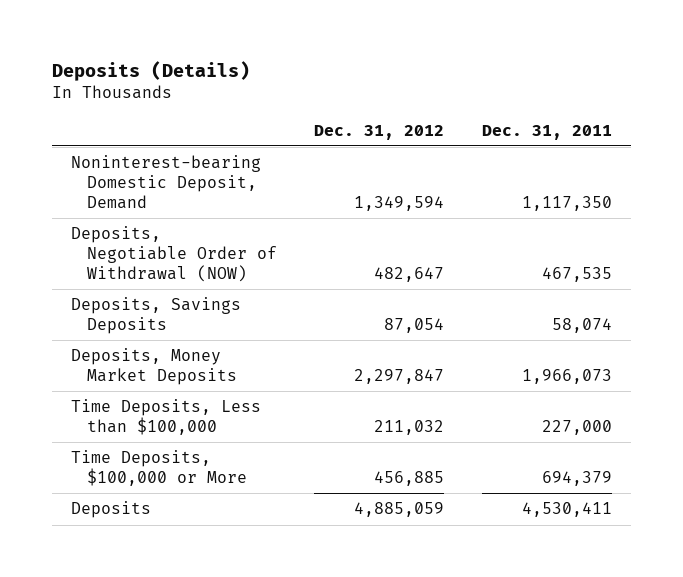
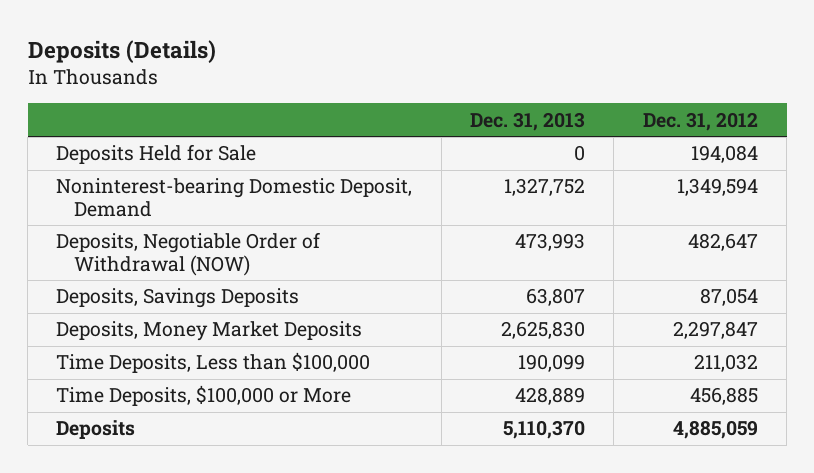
[481,124,612,140] Dec. 31, 2011 -> none
none -> [470,111,586,131] Dec. 31, 2013
none -> [56,144,257,165] Deposits Held for Sale

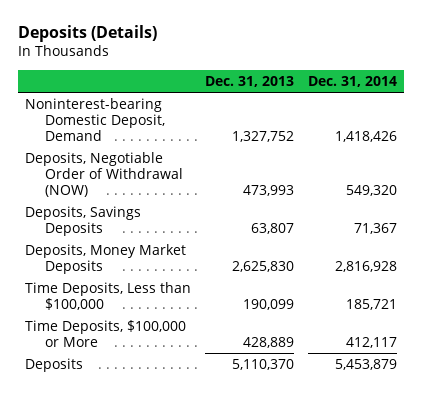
[642,111,758,131] Dec. 31, 2012 -> none
none -> [308,75,398,87] Dec. 31, 2014
[56,144,257,165] Deposits Held for Sale -> none

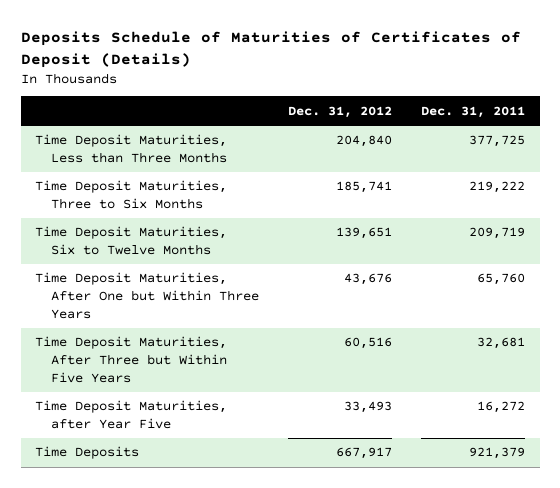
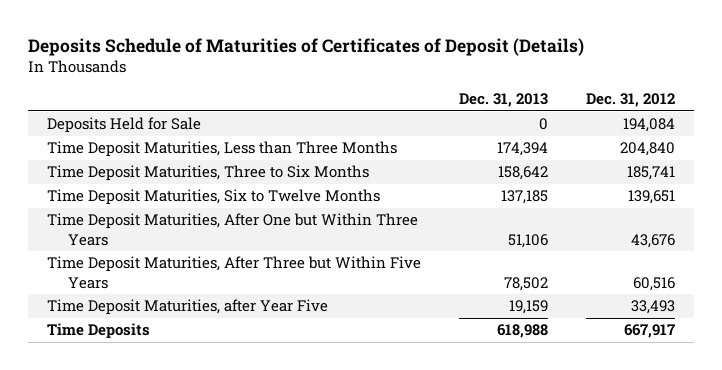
[421,105,526,118] Dec. 31, 2011 -> none
none -> [458,93,548,108] Dec. 31, 2013
none -> [47,117,202,134] Deposits Held for Sale

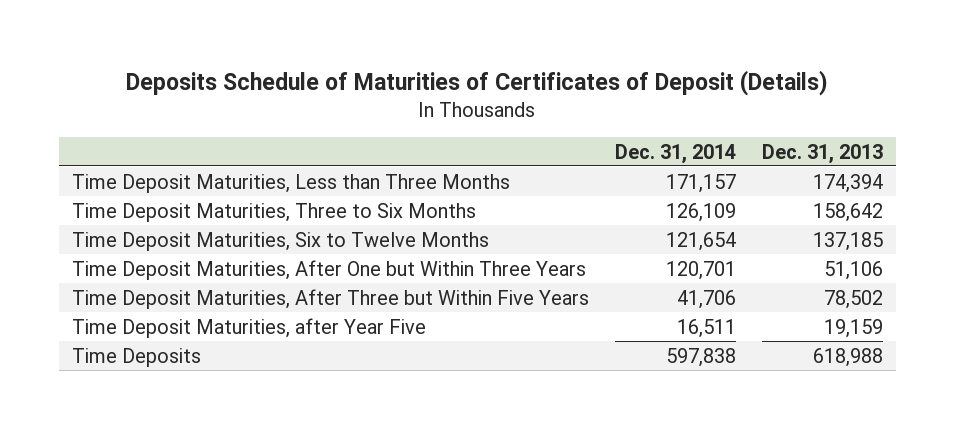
[585,93,675,108] Dec. 31, 2012 -> none
none -> [614,143,736,164] Dec. 31, 2014
[47,117,202,134] Deposits Held for Sale -> none

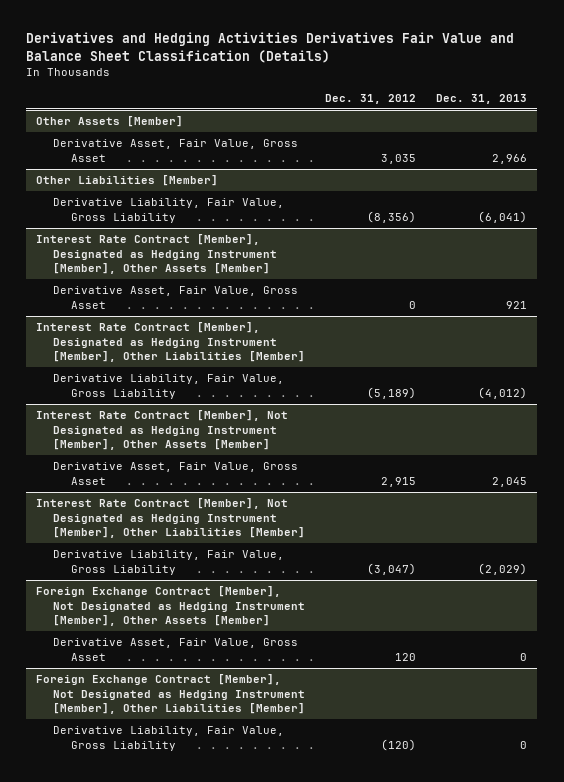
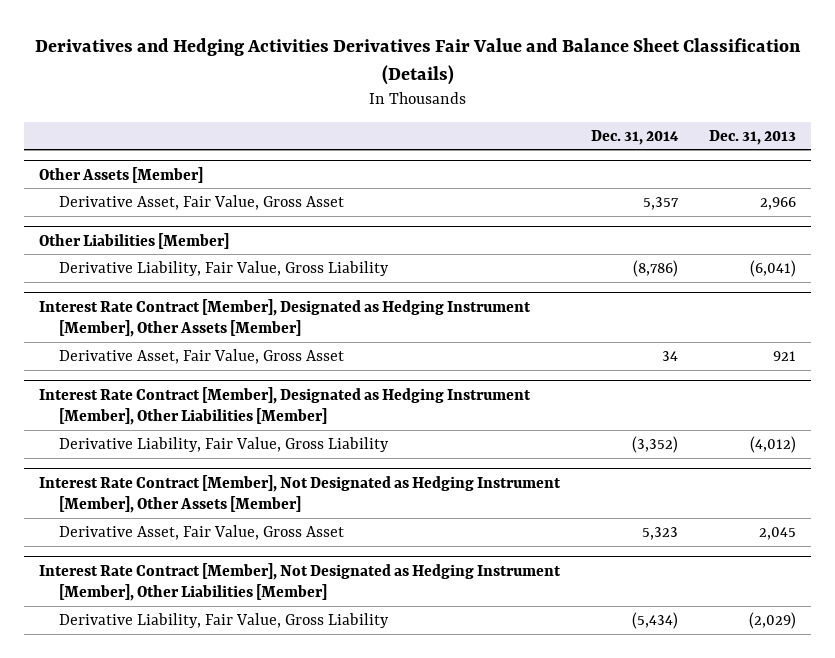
[325,93,417,104] Dec. 31, 2012 -> none
none -> [591,129,680,145] Dec. 31, 2014
[36,586,306,626] Foreign Exchange Contract [Member], Not Designated as Hedging Instrument [Member], Other Assets [Member] -> none
[53,638,299,661] Derivative Asset, Fair Value, Gross Asset -> none
[36,674,306,714] Foreign Exchange Contract [Member], Not Designated as Hedging Instrument [Member], Other Liabilities [Member] -> none
[53,726,285,751] Derivative Liability, Fair Value, Gross Liability -> none

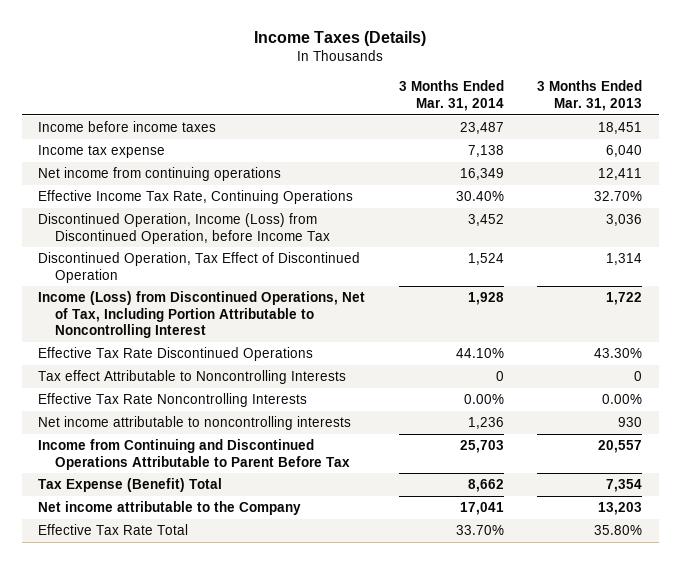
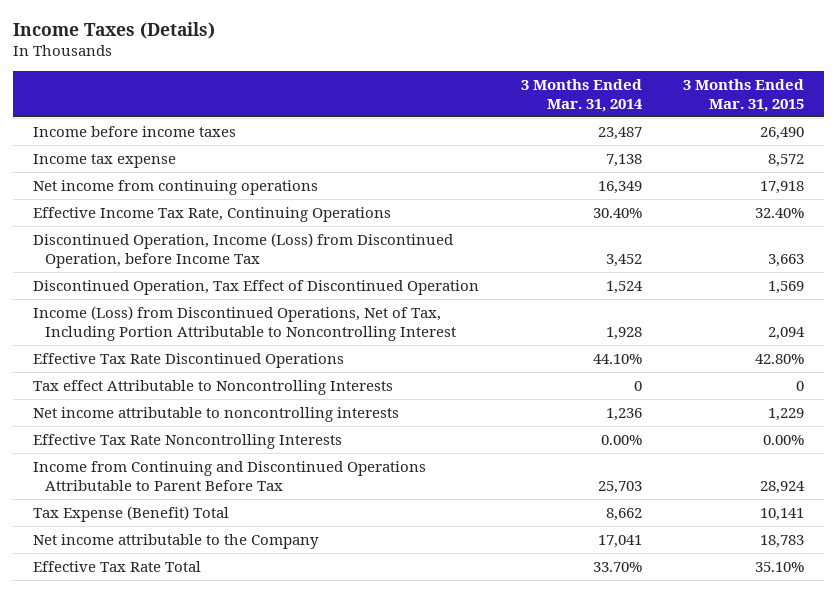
[536,80,642,111] 3 Months Ended Mar. 31, 2013 -> none
none -> [682,78,804,112] 3 Months Ended Mar. 31, 2015
[38,393,308,408] Effective Tax Rate Noncontrolling Interests -> [33,433,343,449] Effective Tax Rate Noncontrolling Interests

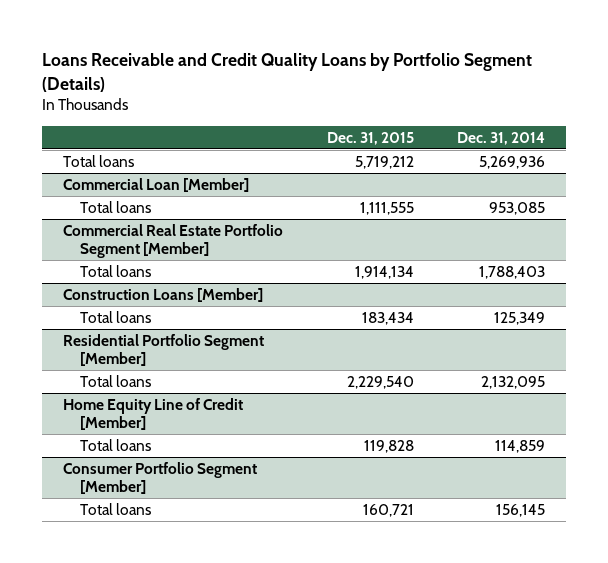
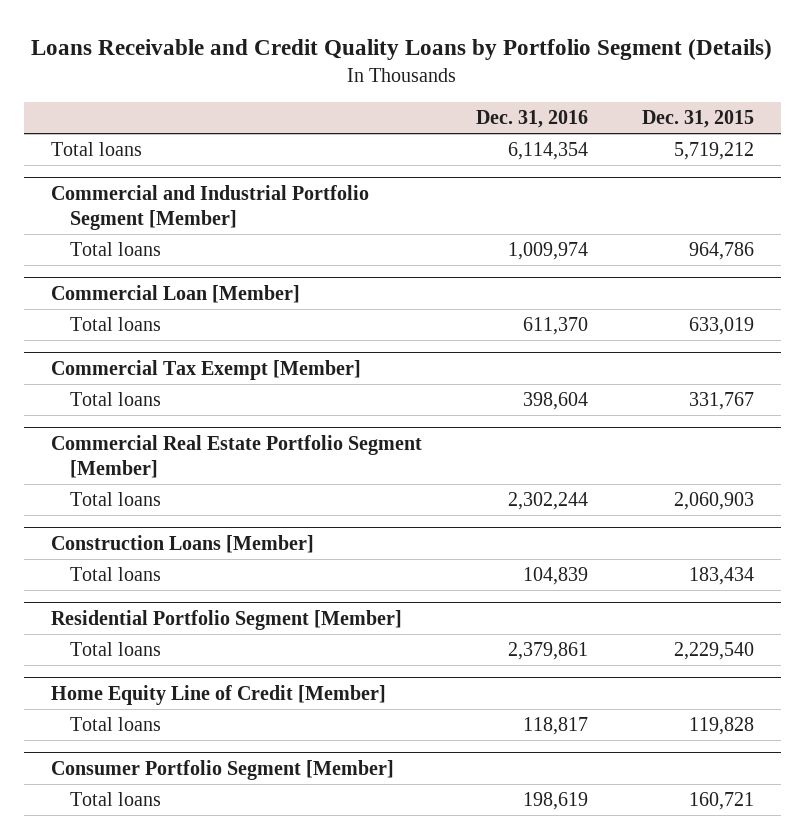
[456,131,545,145] Dec. 31, 2014 -> none
none -> [475,110,588,129] Dec. 31, 2016
none -> [51,184,370,231] Commercial and Industrial Portfolio Segment [Member]
none -> [70,242,162,257] Total loans
[359,201,414,215] 1,111,555 -> [688,317,754,336] 633,019
none -> [51,359,362,380] Commercial Tax Exempt [Member]
none -> [70,392,162,407] Total loans
[354,265,414,279] 1,914,134 -> [673,492,754,511] 2,060,903

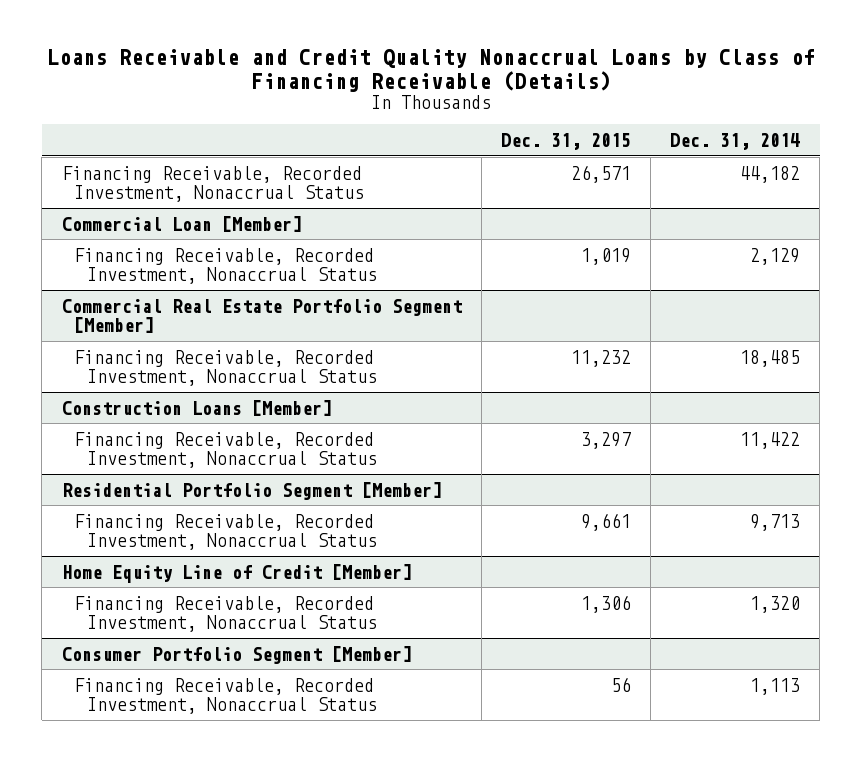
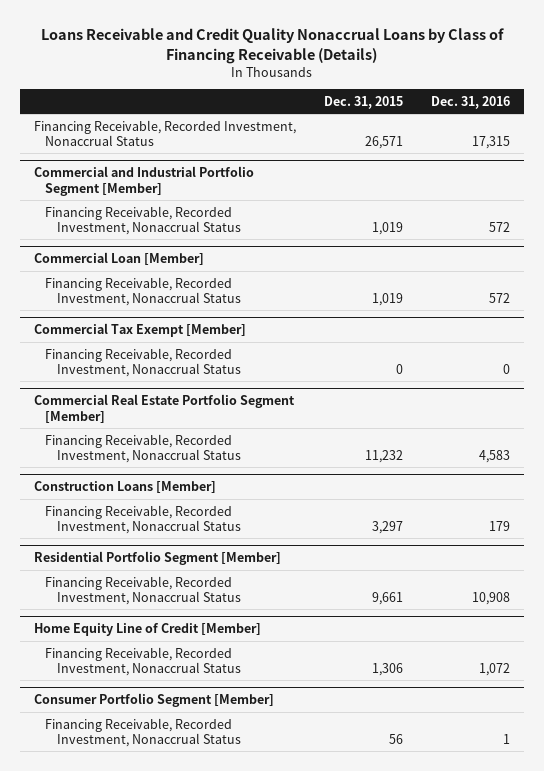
[670,133,801,151] Dec. 31, 2014 -> none
none -> [431,95,511,109] Dec. 31, 2016
none -> [34,166,255,196] Commercial and Industrial Portfolio Segment [Member]
none -> [45,205,241,236] Financing Receivable, Recorded Investment, Nonaccrual Status
none -> [34,323,247,338] Commercial Tax Exempt [Member]
none -> [45,347,241,378] Financing Receivable, Recorded Investment, Nonaccrual Status

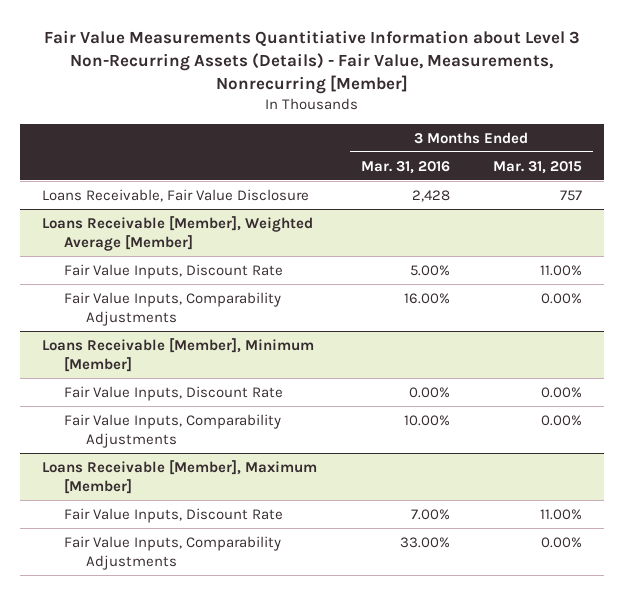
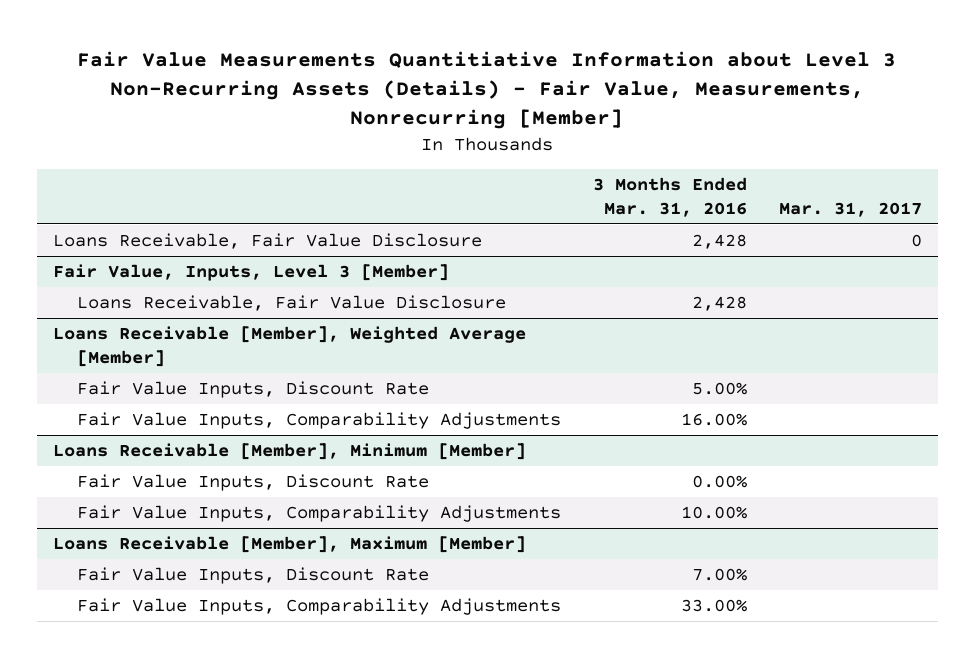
[493,160,583,174] Mar. 31, 2015 -> none
none -> [778,201,922,217] Mar. 31, 2017
none -> [52,263,449,281] Fair Value, Inputs, Level 3 [Member]
none -> [76,294,506,311] Loans Receivable, Fair Value Disclosure

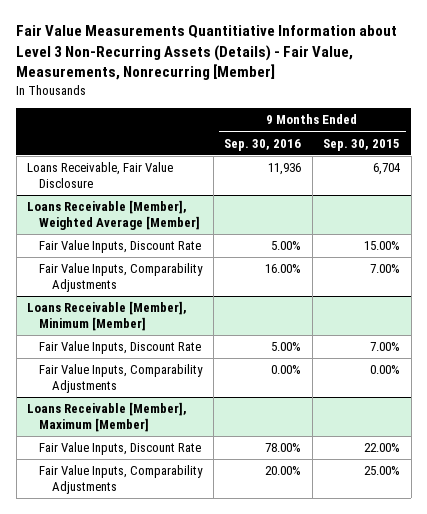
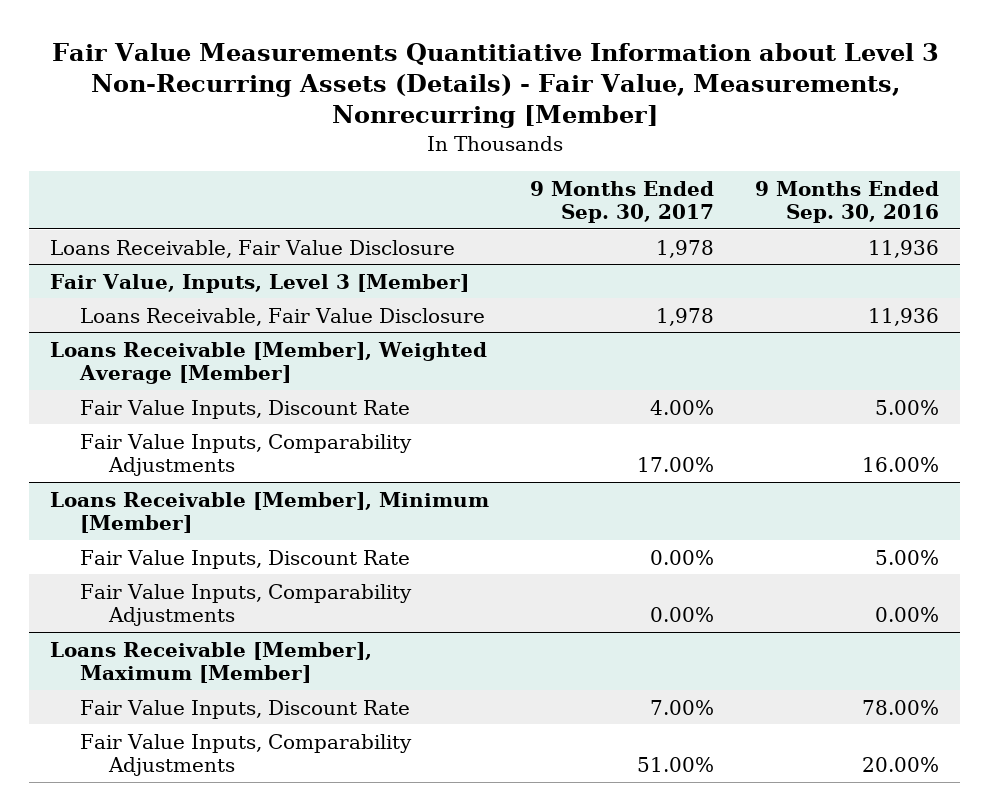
[323,138,401,151] Sep. 30, 2015 -> none
none -> [530,180,715,223] 9 Months Ended Sep. 30, 2017
none -> [49,273,469,293] Fair Value, Inputs, Level 3 [Member]
none -> [79,307,485,326] Loans Receivable, Fair Value Disclosure

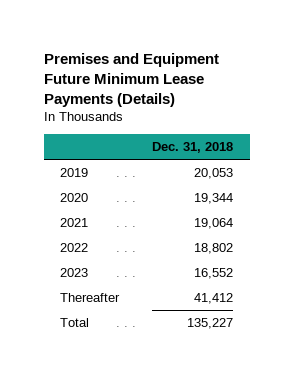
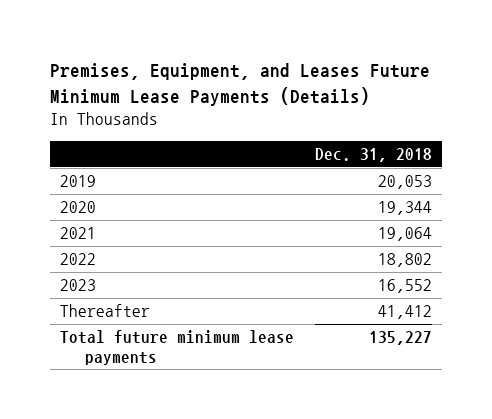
[43,52,219,107] Premises and Equipment Future Minimum Lease Payments (Details) -> [49,62,430,106] Premises, Equipment, and Leases Future Minimum Lease Payments (Details)
[60,318,90,328] Total -> [59,330,294,365] Total future minimum lease payments

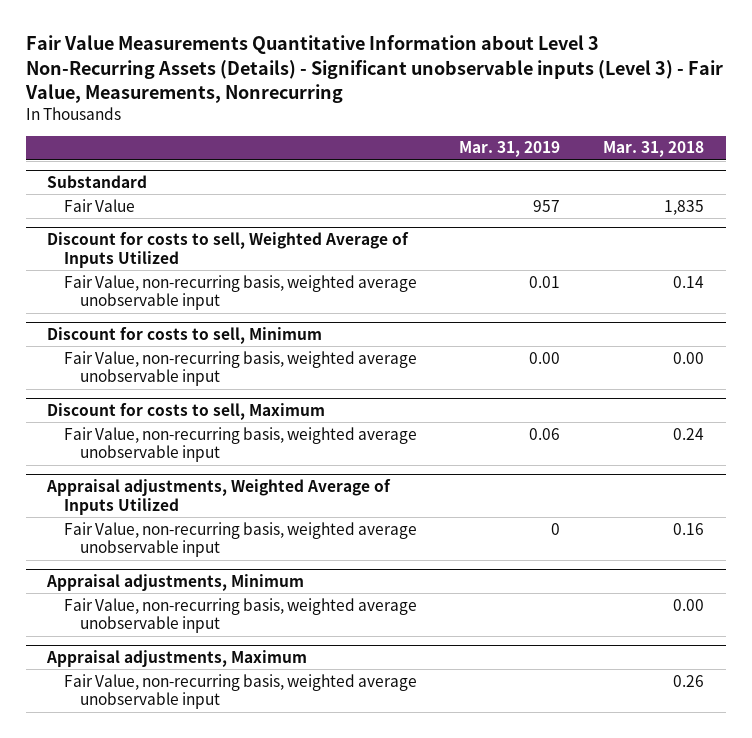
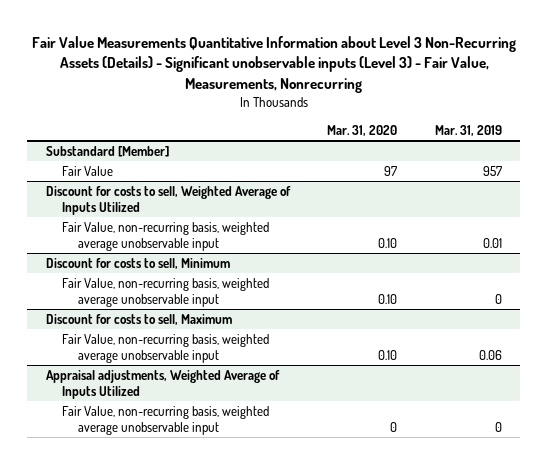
[603,141,705,158] Mar. 31, 2018 -> none
none -> [327,124,398,136] Mar. 31, 2020
[47,175,148,189] Substandard -> [46,145,170,157] Substandard [Member]
[529,351,561,364] 0.00 -> [494,294,502,305] 0
[46,574,305,592] Appraisal adjustments, Minimum -> none
[63,597,417,634] Fair Value, non-recurring basis, weighted average unobservable input -> none
[46,650,308,668] Appraisal adjustments, Maximum -> none
[63,673,417,710] Fair Value, non-recurring basis, weighted average unobservable input -> none

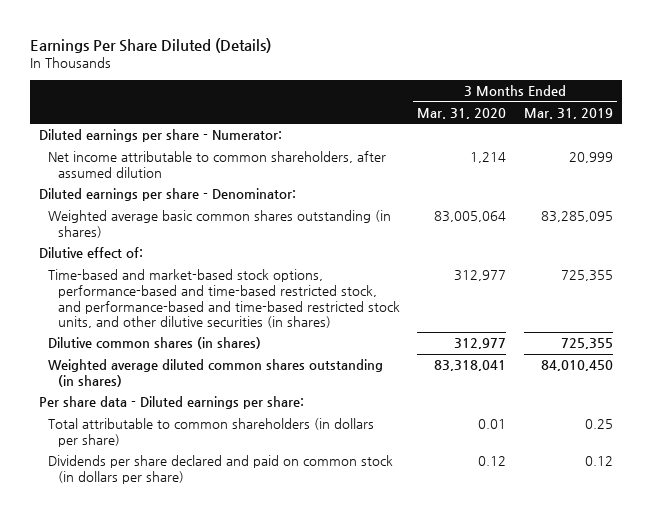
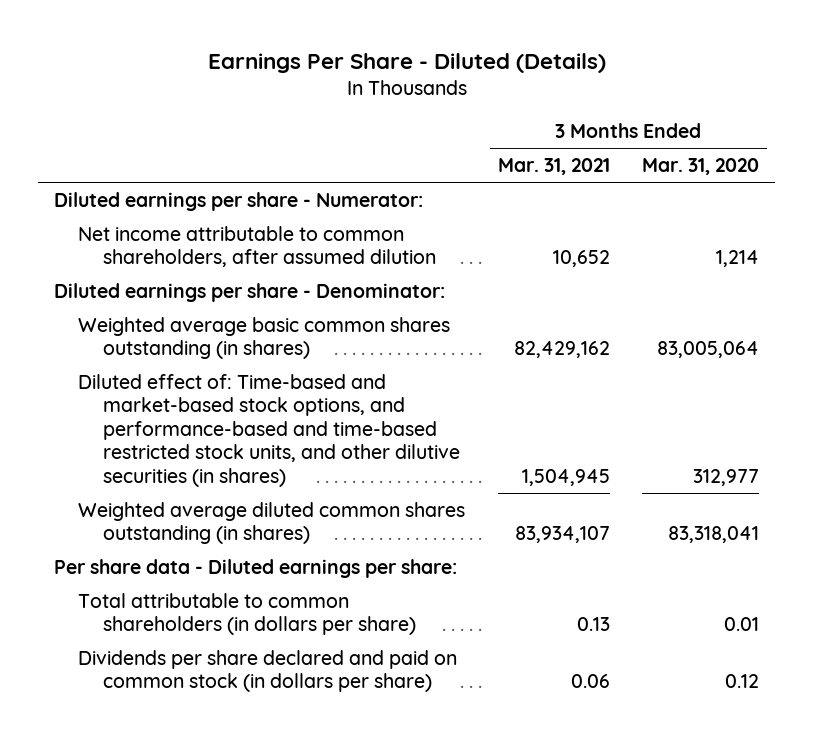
[30,37,272,53] Earnings Per Share Diluted (Details) -> [207,52,606,73] Earnings Per Share - Diluted (Details)
[523,107,613,119] Mar. 31, 2019 -> none
none -> [497,158,610,176] Mar. 31, 2021
[38,247,143,259] Dilutive effect of: -> none
[48,337,262,350] Dilutive common shares (in shares) -> none
[48,269,400,329] Time-based and market-based stock options, performance-based and time-based restricted stock, and performance-based and time-based restricted stock units, and other dilutive securities (in shares) -> [78,373,460,488] Diluted effect of: Time-based and market-based stock options, and performance-based and time-based restricted stock units, and other dilutive securities (in shares)

